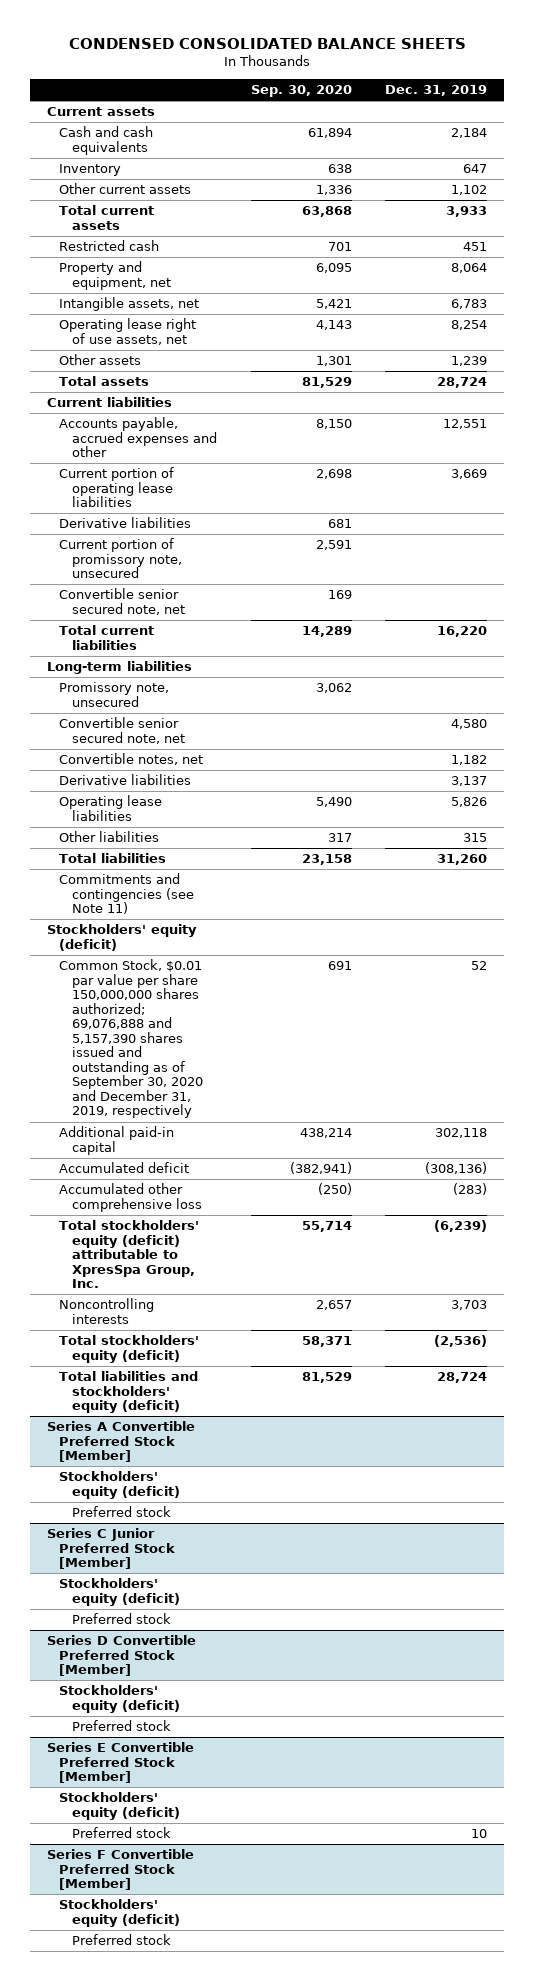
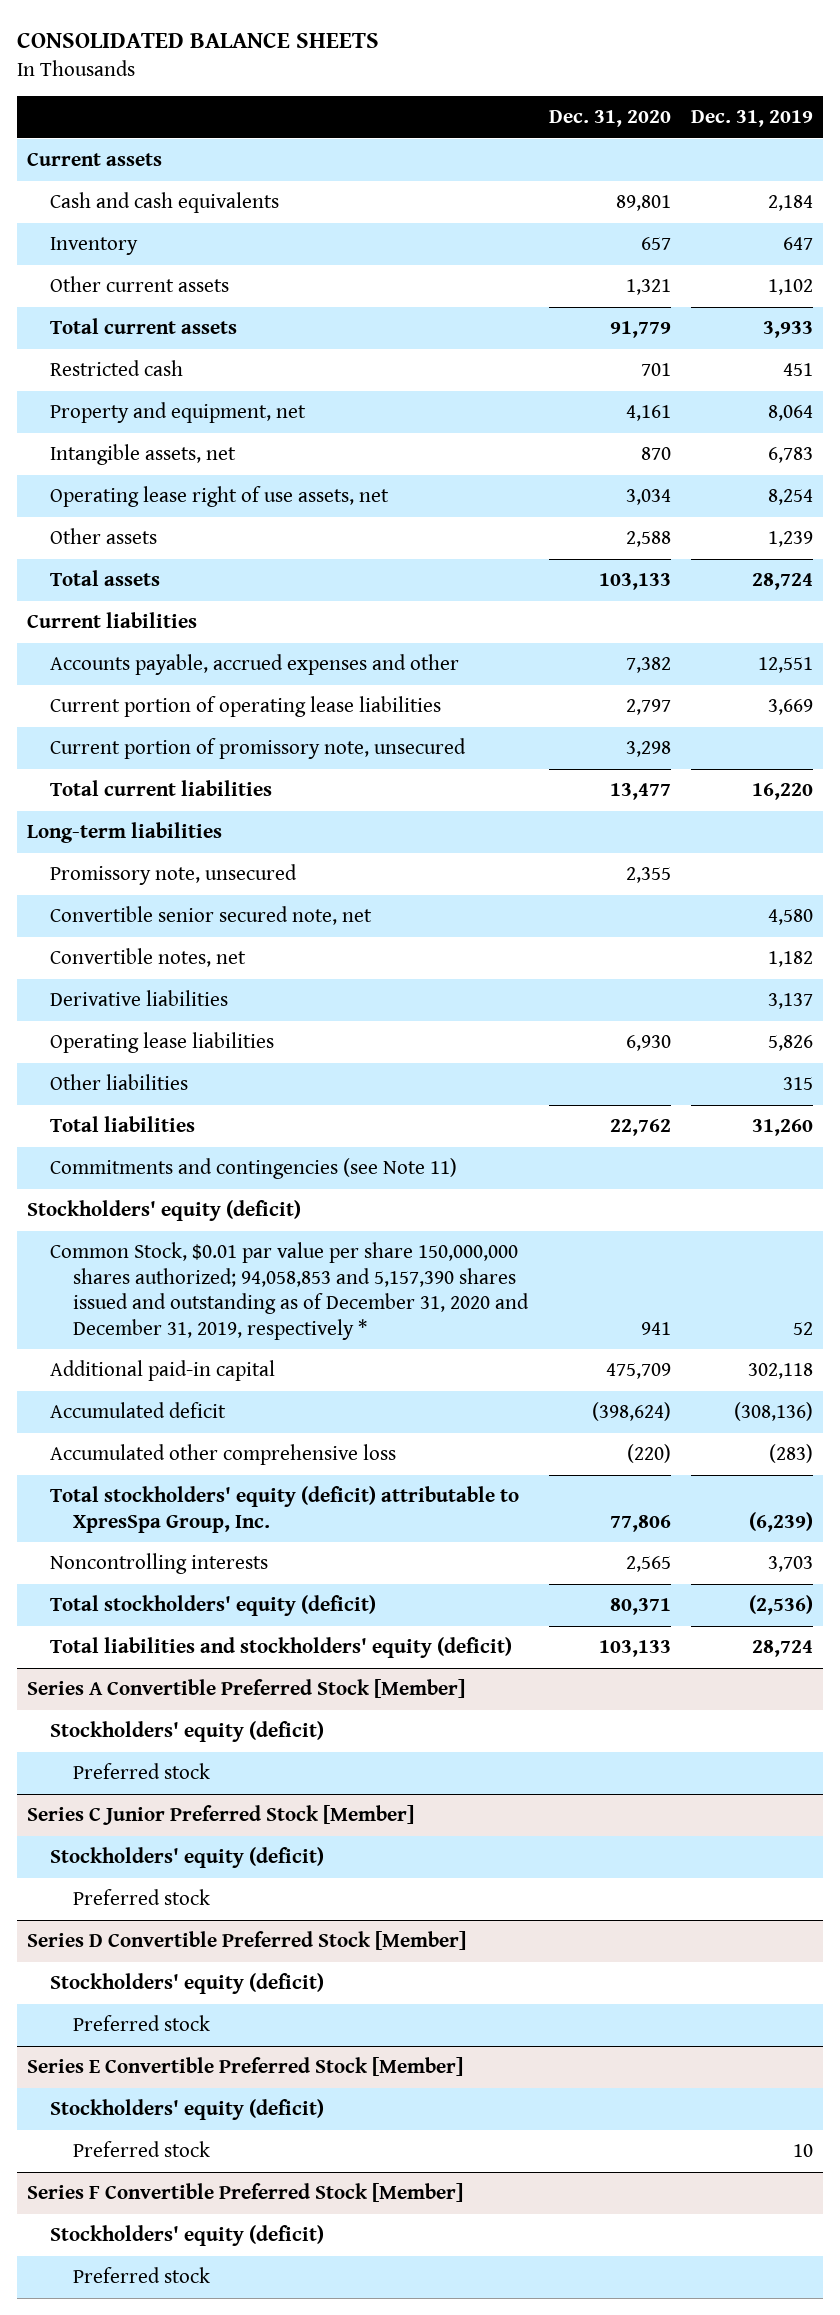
[69,38,467,50] CONDENSED CONSOLIDATED BALANCE SHEETS -> [16,33,379,49] CONSOLIDATED BALANCE SHEETS
[250,84,352,97] Sep. 30, 2020 -> none
none -> [548,109,671,127] Dec. 31, 2020
[59,517,192,529] Derivative liabilities -> none
[59,588,185,615] Convertible senior secured note, net -> none
[59,959,203,1119] Common Stock, $0.01 par value per share 150,000,000 shares authorized; 69,076,888 and 5,157,390 shares issued and outstanding as of September 30, 2020 and December 31, 2019, respectively -> [50,1242,530,1340] Common Stock, $0.01 par value per share 150,000,000 shares authorized; 94,058,853 and 5,157,390 shares issued and outstanding as of December 31, 2020 and December 31, 2019, respectively *

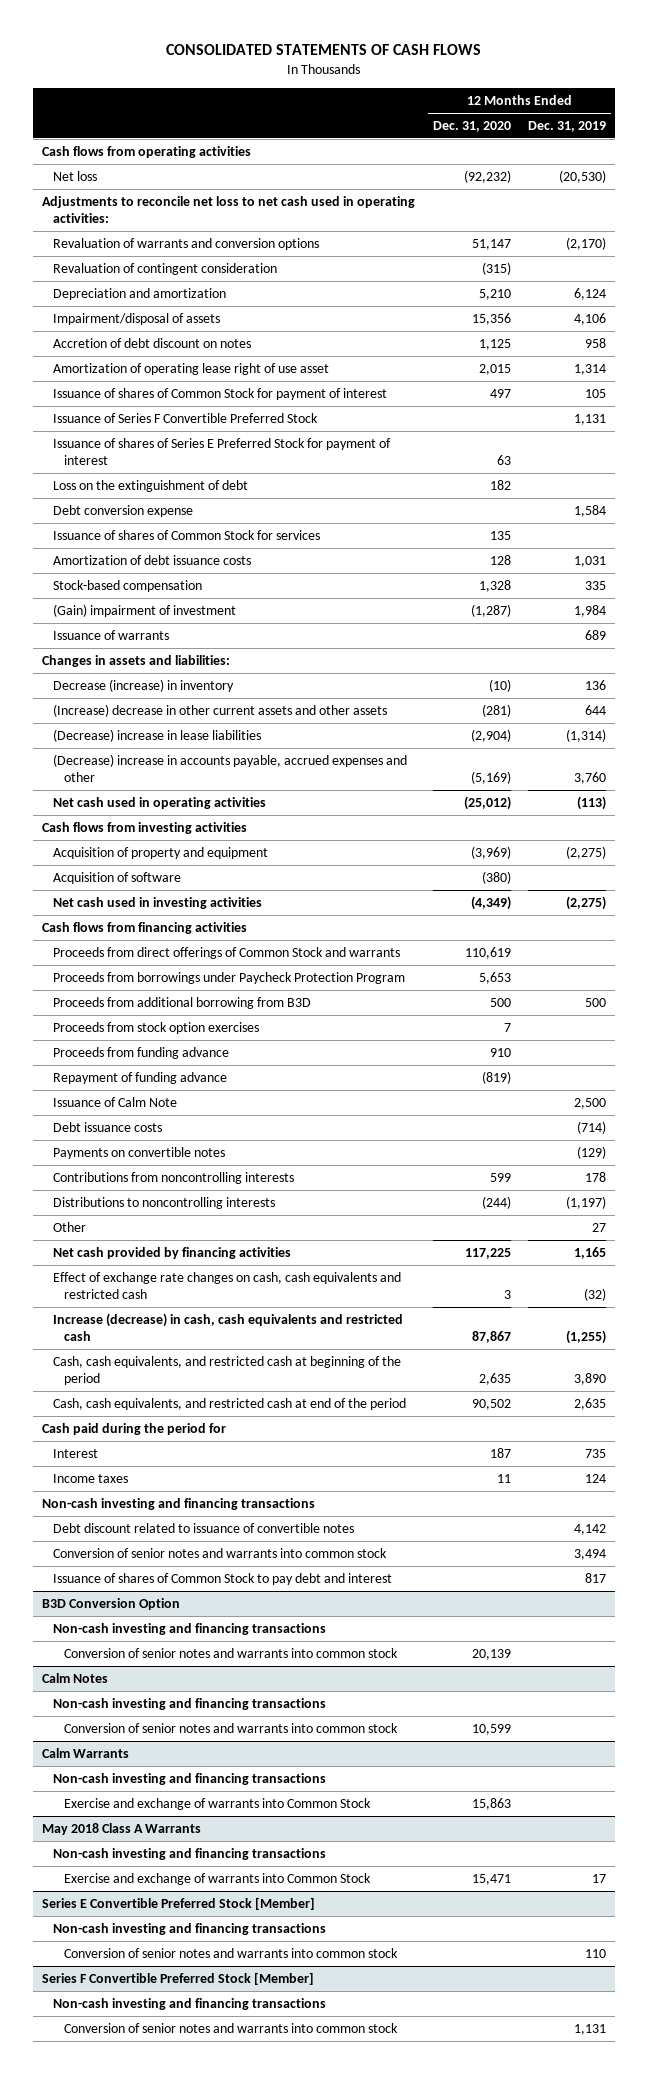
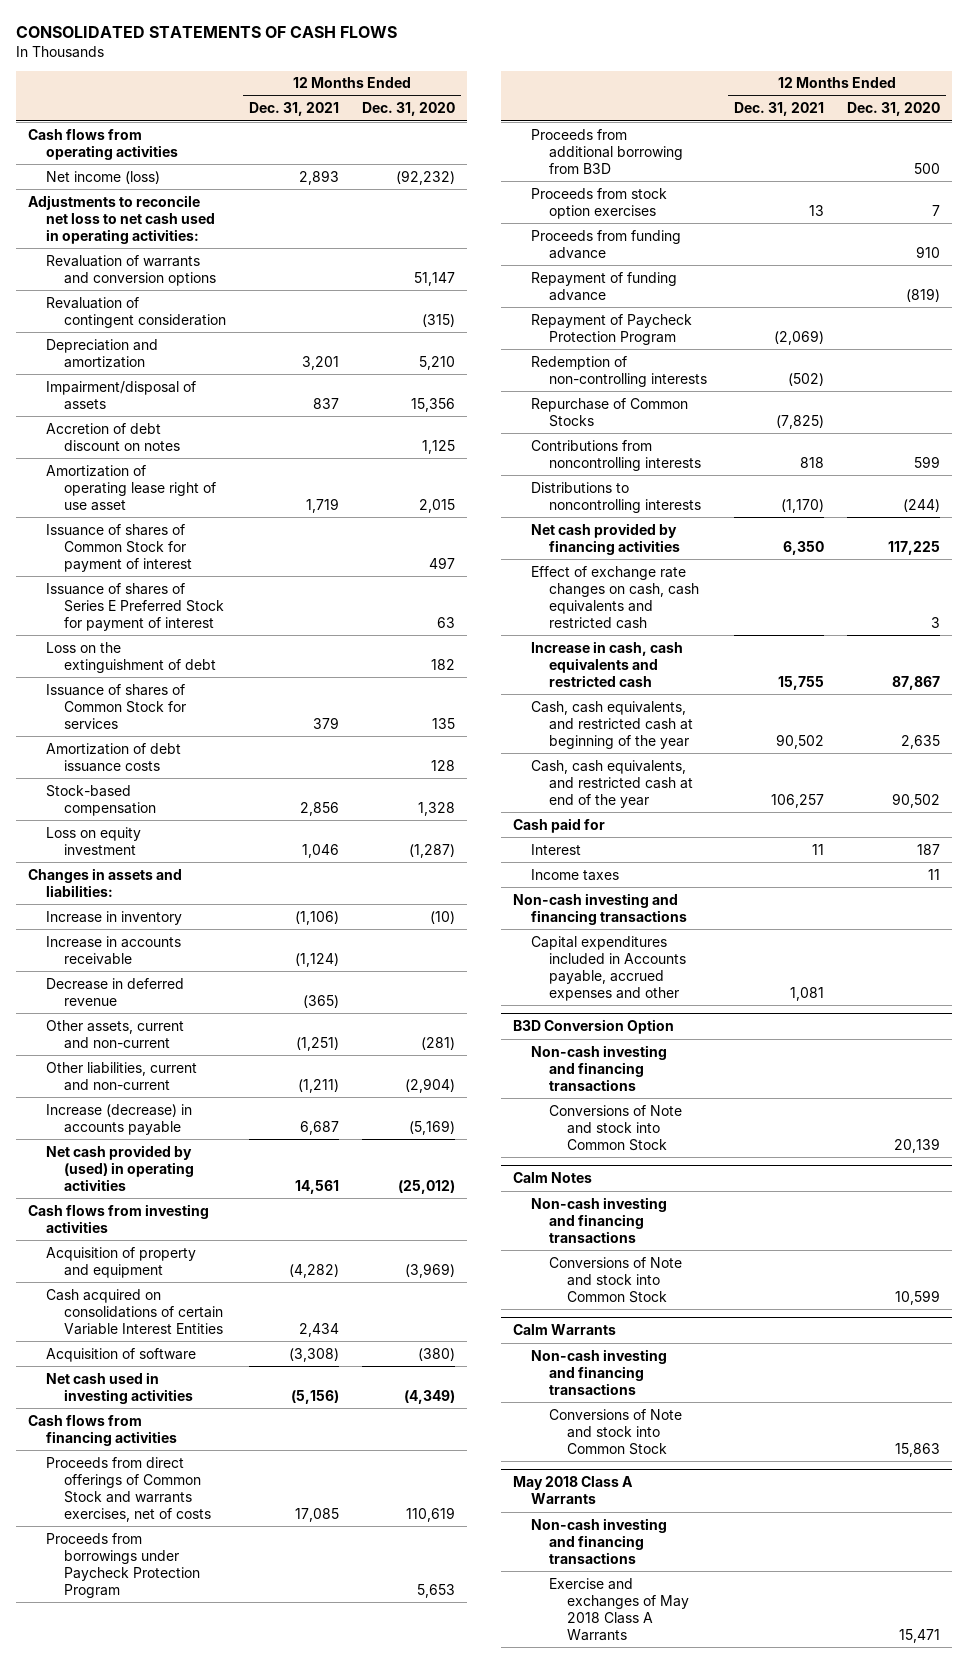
[528,120,607,132] Dec. 31, 2019 -> none
none -> [248,102,339,117] Dec. 31, 2021
[53,170,98,181] Net loss -> [45,170,160,184] Net income (loss)
[53,412,319,423] Issuance of Series F Convertible Preferred Stock -> none
[53,504,194,517] Debt conversion expense -> none
[53,629,170,640] Issuance of warrants -> none
[53,603,237,617] (Gain) impairment of investment -> [45,826,141,855] Loss on equity investment
[53,678,235,692] Decrease (increase) in inventory -> [45,910,182,925] Increase in inventory
none -> [45,935,181,965] Increase in accounts receivable
none -> [45,977,184,1006] Decrease in deferred revenue
[53,703,388,717] (Increase) decrease in other current assets and other assets -> [45,1019,184,1049] Other assets, current and non-current
[53,728,262,742] (Decrease) increase in lease liabilities -> [45,1061,197,1091] Other liabilities, current and non-current
[53,753,408,783] (Decrease) increase in accounts payable, accrued expenses and other -> [45,1103,192,1135] Increase (decrease) in accounts payable
[53,796,267,809] Net cash used in operating activities -> [45,1144,194,1191] Net cash provided by (used) in operating activities
none -> [45,1288,223,1335] Cash acquired on consolidations of certain Variable Interest Entities
[53,946,401,959] Proceeds from direct offerings of Common Stock and warrants -> [45,1456,211,1522] Proceeds from direct offerings of Common Stock and warrants exercises, net of costs
[53,1096,178,1107] Issuance of Calm Note -> none
[53,1121,163,1132] Debt issuance costs -> none
[53,1146,226,1159] Payments on convertible notes -> none
none -> [530,313,692,345] Repayment of Paycheck Protection Program
none -> [530,355,707,387] Redemption of non-controlling interests
none -> [530,397,688,427] Repurchase of Common Stocks
[53,1221,87,1232] Other -> none
[53,1312,404,1342] Increase (decrease) in cash, cash equivalents and restricted cash -> [530,640,683,687] Increase in cash, cash equivalents and restricted cash
[53,1355,402,1386] Cash, cash equivalents, and restricted cash at beginning of the period -> [530,700,693,749] Cash, cash equivalents, and restricted cash at beginning of the year
[53,1397,407,1410] Cash, cash equivalents, and restricted cash at end of the period -> [530,759,693,808] Cash, cash equivalents, and restricted cash at end of the year
[42,1422,227,1435] Cash paid during the period for -> [512,817,605,833] Cash paid for
[53,1522,355,1533] Debt discount related to issuance of convertible notes -> none
[53,1547,388,1558] Conversion of senior notes and warrants into common stock -> none
[53,1572,393,1585] Issuance of shares of Common Stock to pay debt and interest -> none
none -> [530,935,686,1001] Capital expenditures included in Accounts payable, accrued expenses and other
[64,1647,399,1658] Conversion of senior notes and warrants into common stock -> [548,1104,682,1151] Conversions of Note and stock into Common Stock
[64,1722,399,1733] Conversion of senior notes and warrants into common stock -> [548,1256,682,1303] Conversions of Note and stock into Common Stock
[64,1797,372,1810] Exercise and exchange of warrants into Common Stock -> [548,1408,682,1455] Conversions of Note and stock into Common Stock
[42,1896,316,1910] Series E Convertible Preferred Stock [Member] -> none
[53,1922,327,1935] Non-cash investing and financing transactions -> none
[64,1947,399,1958] Conversion of senior notes and warrants into common stock -> none
[42,1971,315,1985] Series F Convertible Preferred Stock [Member] -> none
[53,1997,327,2010] Non-cash investing and financing transactions -> none
[64,2022,399,2033] Conversion of senior notes and warrants into common stock -> none
[64,1872,372,1885] Exercise and exchange of warrants into Common Stock -> [548,1577,689,1641] Exercise and exchanges of May 2018 Class A Warrants

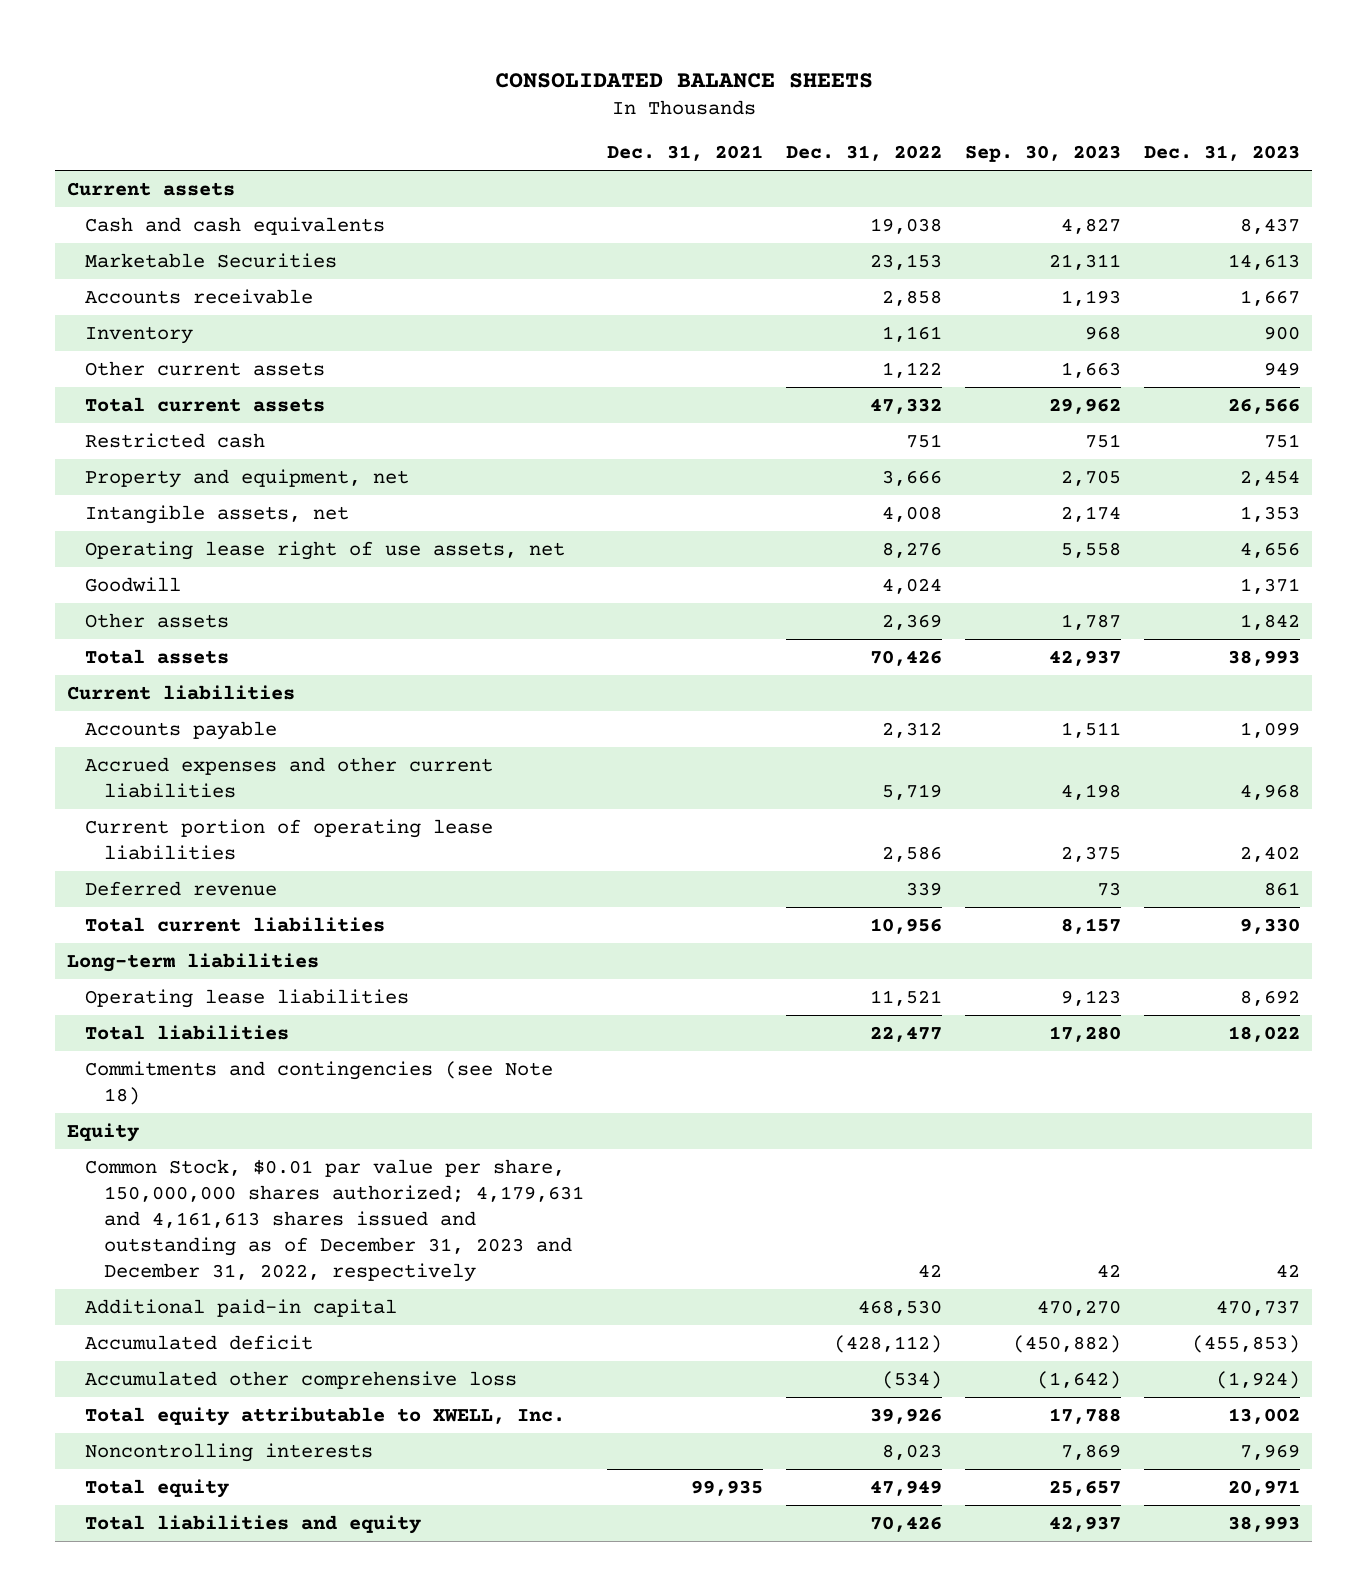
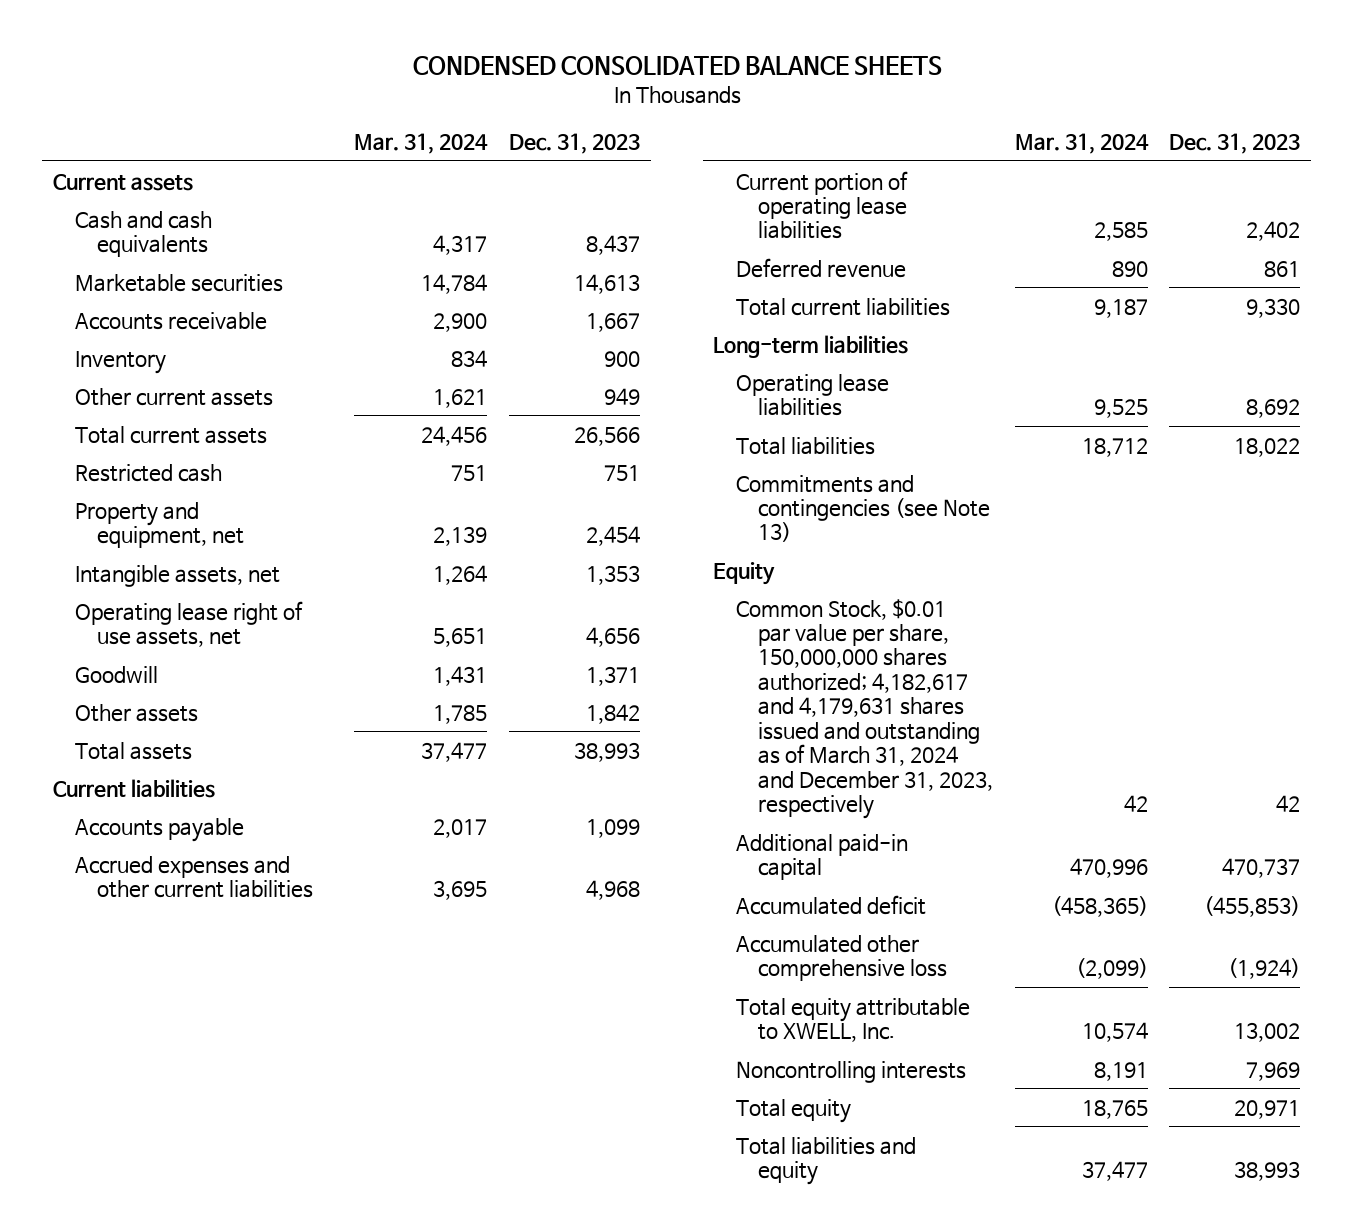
[494,72,873,88] CONSOLIDATED BALANCE SHEETS -> [412,56,942,76] CONDENSED CONSOLIDATED BALANCE SHEETS
[607,145,764,162] Dec. 31, 2021 -> none
[786,145,943,162] Dec. 31, 2022 -> none
[965,145,1122,163] Sep. 30, 2023 -> none
none -> [354,133,489,155] Mar. 31, 2024
[85,252,338,268] Marketable Securities -> [75,273,284,292] Marketable securities
[85,1060,554,1105] Commitments and contingencies (see Note 18) -> [735,474,990,543] Commitments and contingencies (see Note 13)
[85,1158,585,1283] Common Stock, $0.01 par value per share, 150,000,000 shares authorized; 4,179,631 and 4,161,613 shares issued and outstanding as of December 31, 2023 and December 31, 2022, respectively -> [735,598,993,820] Common Stock, $0.01 par value per share, 150,000,000 shares authorized; 4,182,617 and 4,179,631 shares issued and outstanding as of March 31, 2024 and December 31, 2023, respectively

